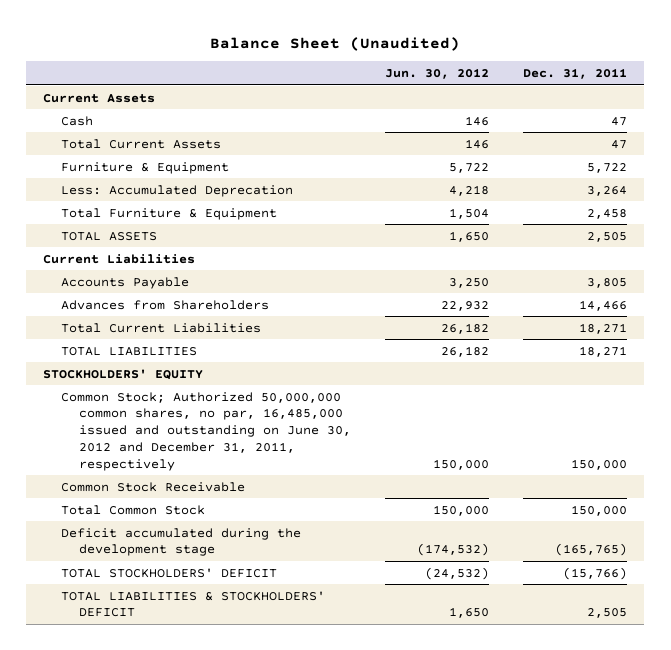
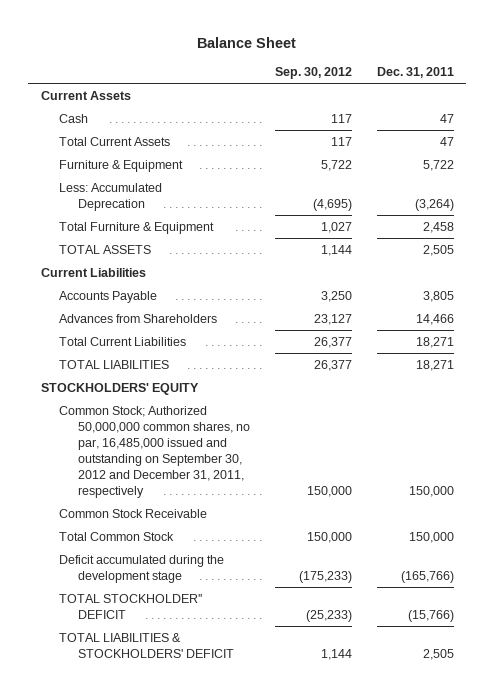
[210,36,461,51] Balance Sheet (Unaudited) -> [197,36,297,48] Balance Sheet
[385,68,490,80] Jun. 30, 2012 -> none
none -> [274,66,352,79] Sep. 30, 2012
[587,185,628,196] 3,264 -> [414,198,454,211] (3,264)
[61,391,352,471] Common Stock; Authorized 50,000,000 common shares, no par, 16,485,000 issued and outstanding on June 30, 2012 and December 31, 2011, respectively -> [59,405,251,499] Common Stock; Authorized 50,000,000 common shares, no par, 16,485,000 issued and outstanding on September 30, 2012 and December 31, 2011, respectively
[555,543,628,557] (165,765) -> [400,570,454,583] (165,766)
[61,567,278,578] TOTAL STOCKHOLDERS' DEFICIT -> [59,593,203,619] TOTAL STOCKHOLDER'' DEFICIT

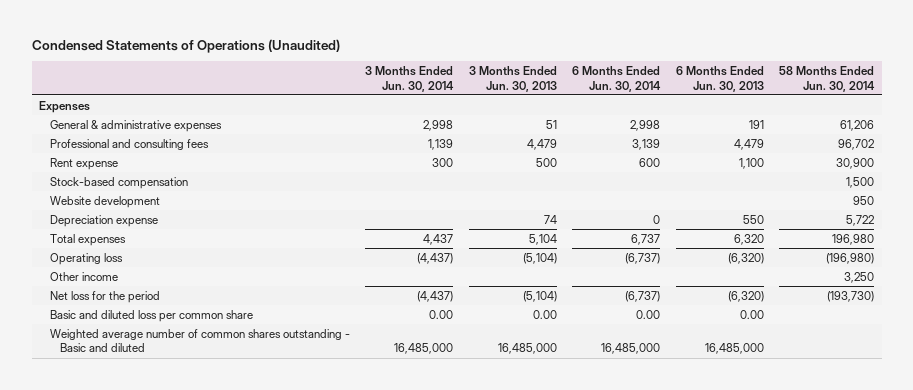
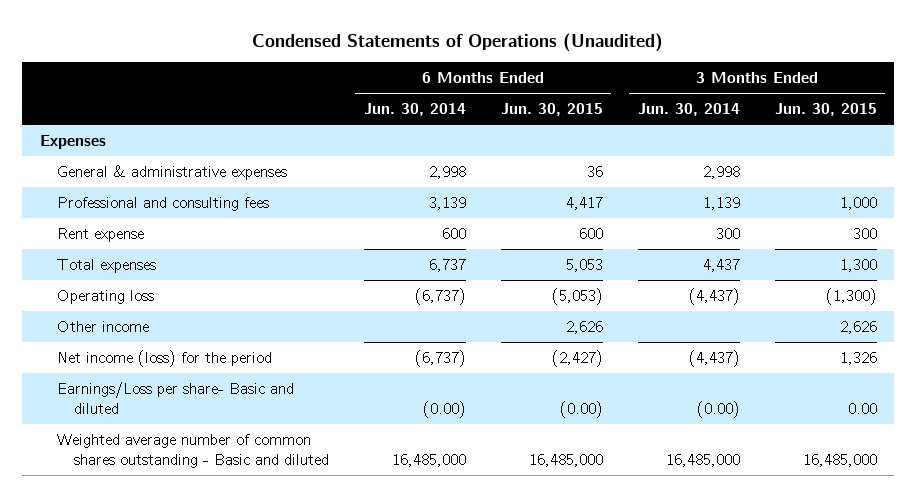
[468,66,557,92] 3 Months Ended Jun. 30, 2013 -> none
[675,66,764,92] 6 Months Ended Jun. 30, 2013 -> none
[779,66,876,92] 58 Months Ended Jun. 30, 2014 -> none
none -> [500,103,603,117] Jun. 30, 2015
none -> [774,103,877,117] Jun. 30, 2015
[49,176,188,189] Stock-based compensation -> none
[49,195,160,208] Website development -> none
[49,214,158,227] Depreciation expense -> none
[49,290,160,303] Net loss for the period -> [56,349,272,367] Net income (loss) for the period
[49,309,253,322] Basic and diluted loss per common share -> [56,381,294,414] Earnings/Loss per share- Basic and diluted
[429,309,454,319] 0.00 -> [696,400,740,418] (0.00)
[636,309,661,319] 0.00 -> [422,400,466,418] (0.00)

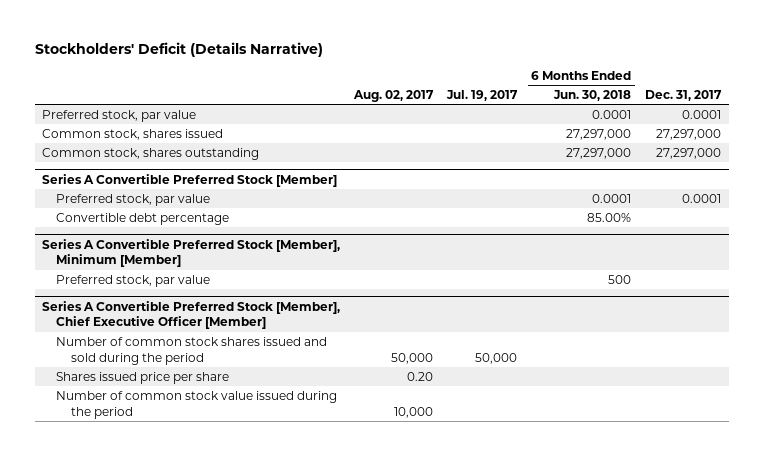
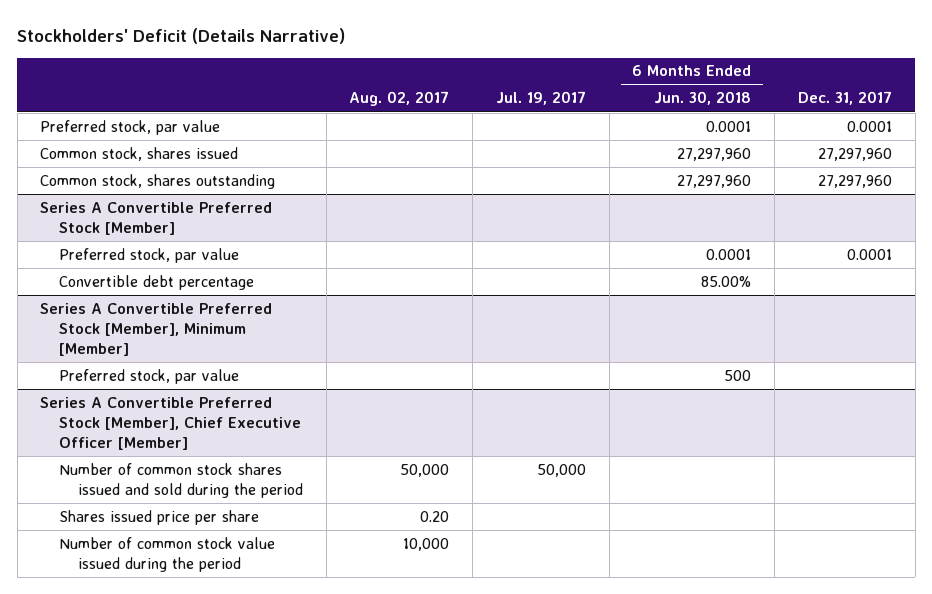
[566,128,632,140] 27,297,000 -> [677,147,752,161] 27,297,960
[656,128,722,140] 27,297,000 -> [817,147,892,161] 27,297,960
[566,147,632,159] 27,297,000 -> [677,174,752,188] 27,297,960
[656,147,722,159] 27,297,000 -> [817,174,892,188] 27,297,960

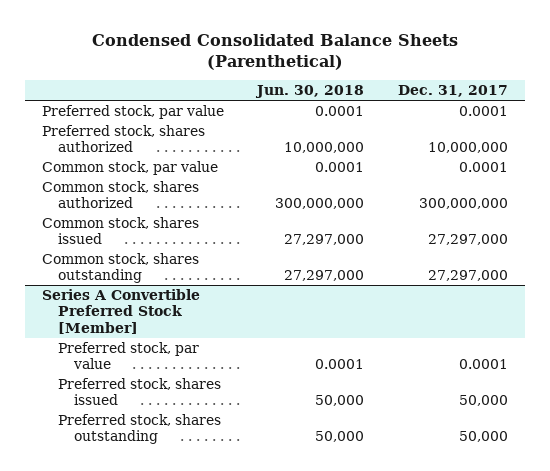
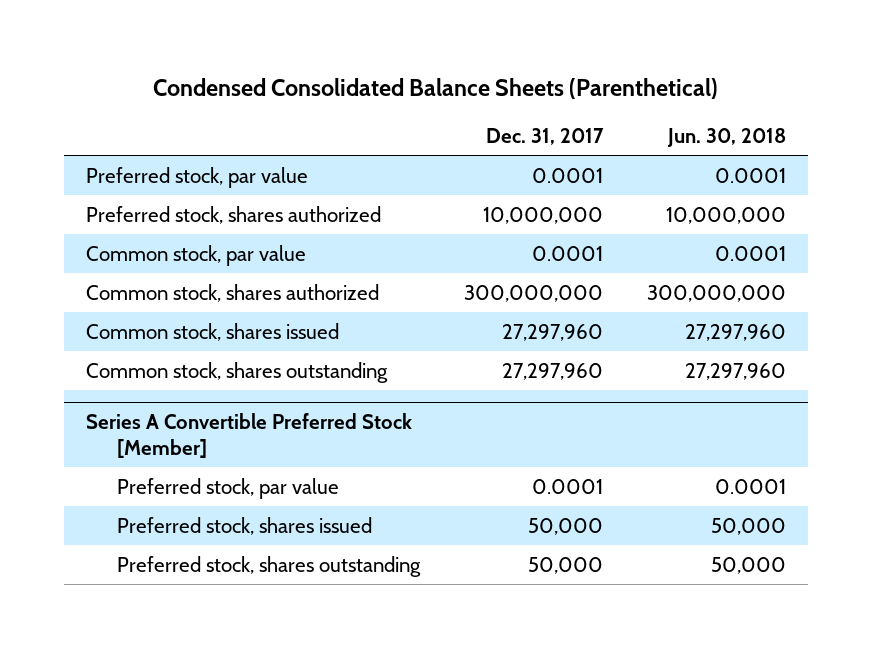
[284,234,365,246] 27,297,000 -> [685,323,787,341] 27,297,960
[428,234,509,246] 27,297,000 -> [502,323,604,341] 27,297,960
[284,270,365,282] 27,297,000 -> [685,362,787,380] 27,297,960
[428,270,509,282] 27,297,000 -> [502,362,604,380] 27,297,960

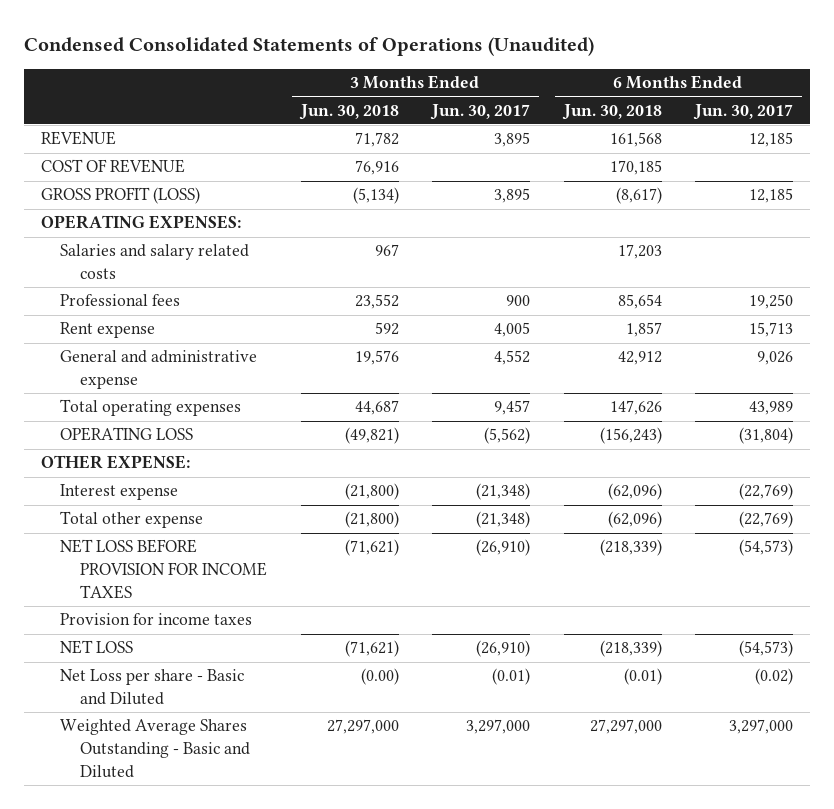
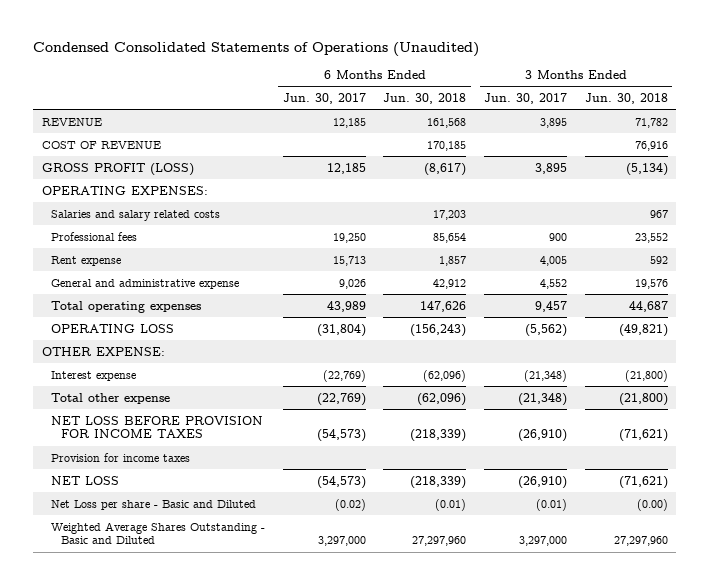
[326,719,399,735] 27,297,000 -> [613,536,668,547] 27,297,960
[589,719,662,735] 27,297,000 -> [412,536,467,547] 27,297,960

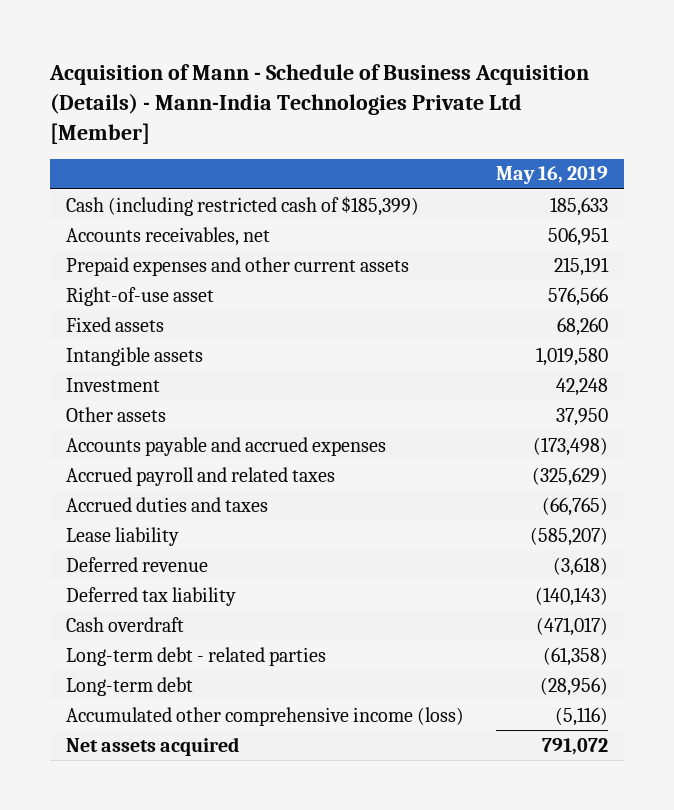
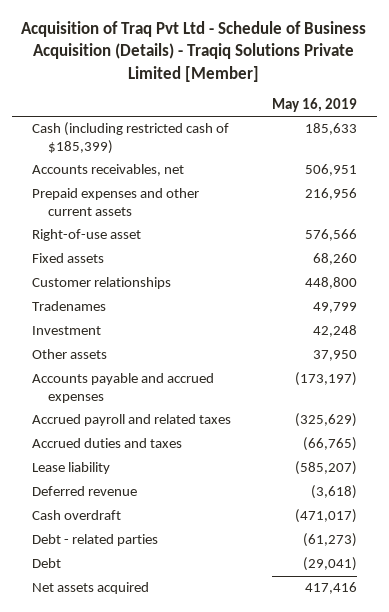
[48,63,589,144] Acquisition of Mann - Schedule of Business Acquisition (Details) - Mann-India Technologies Private Ltd [Member] -> [21,20,367,82] Acquisition of Traq Pvt Ltd - Schedule of Business Acquisition (Details) - Traqiq Solutions Private Limited [Member]
[553,256,609,276] 215,191 -> [304,188,357,201] 216,956
[65,346,203,366] Intangible assets -> none
none -> [31,277,171,290] Customer relationships
none -> [31,301,106,312] Tradenames
[532,436,608,456] (173,498) -> [294,372,357,387] (173,197)
[65,586,236,606] Deferred tax liability -> none
[65,706,464,726] Accumulated other comprehensive income (loss) -> none
[65,646,326,666] Long-term debt - related parties -> [31,534,158,547] Debt - related parties
[542,646,608,666] (61,358) -> [302,533,357,548] (61,273)
[65,676,193,696] Long-term debt -> [31,558,61,569] Debt
[539,676,608,696] (28,956) -> [302,557,357,572] (29,041)
[541,737,608,755] 791,072 -> [304,582,357,595] 417,416

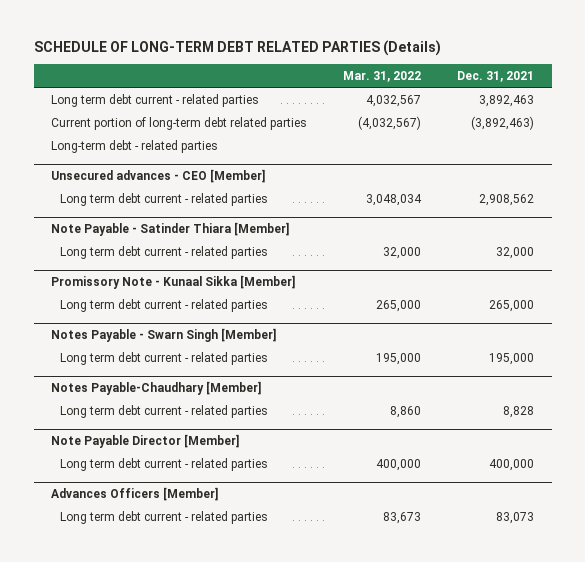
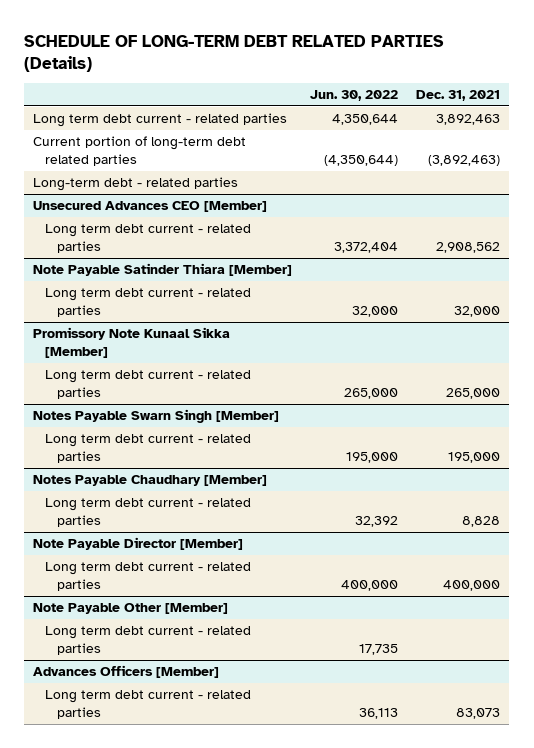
[343,71,422,83] Mar. 31, 2022 -> none
none -> [310,89,399,101] Jun. 30, 2022
[51,169,266,184] Unsecured advances - CEO [Member] -> [33,201,268,213] Unsecured Advances CEO [Member]
[51,222,290,237] Note Payable - Satinder Thiara [Member] -> [33,263,293,277] Note Payable Satinder Thiara [Member]
[51,275,296,290] Promissory Note - Kunaal Sikka [Member] -> [33,327,231,358] Promissory Note Kunaal Sikka [Member]
[51,328,277,343] Notes Payable - Swarn Singh [Member] -> [33,409,280,424] Notes Payable Swarn Singh [Member]
[51,381,262,396] Notes Payable-Chaudhary [Member] -> [33,475,268,487] Notes Payable Chaudhary [Member]
none -> [33,603,229,615] Note Payable Other [Member]
none -> [45,626,252,655] Long term debt current - related parties

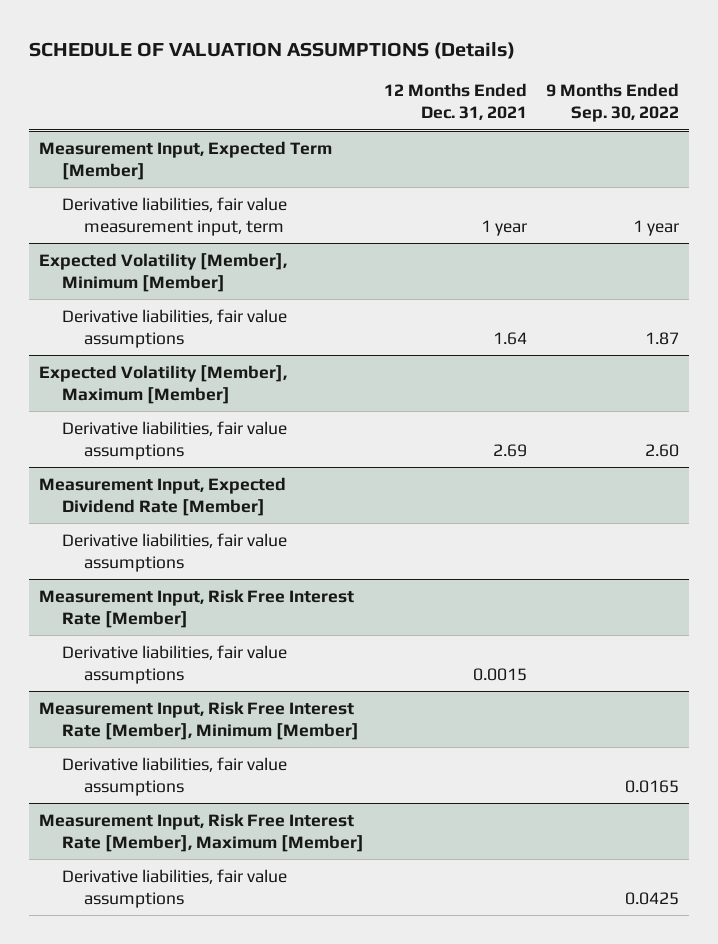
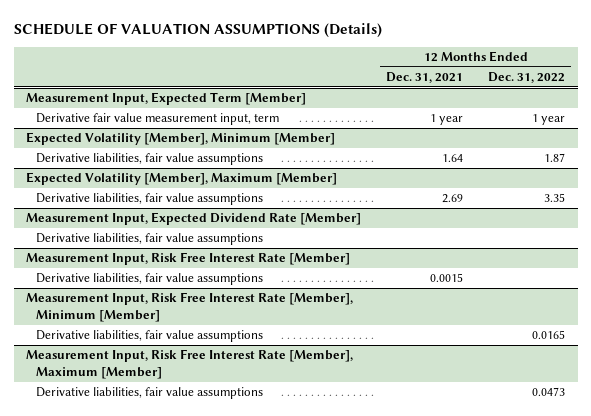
[546,83,680,123] 9 Months Ended Sep. 30, 2022 -> none
none -> [488,72,566,84] Dec. 31, 2022
[61,196,287,236] Derivative liabilities, fair value measurement input, term -> [36,113,280,126] Derivative fair value measurement input, term

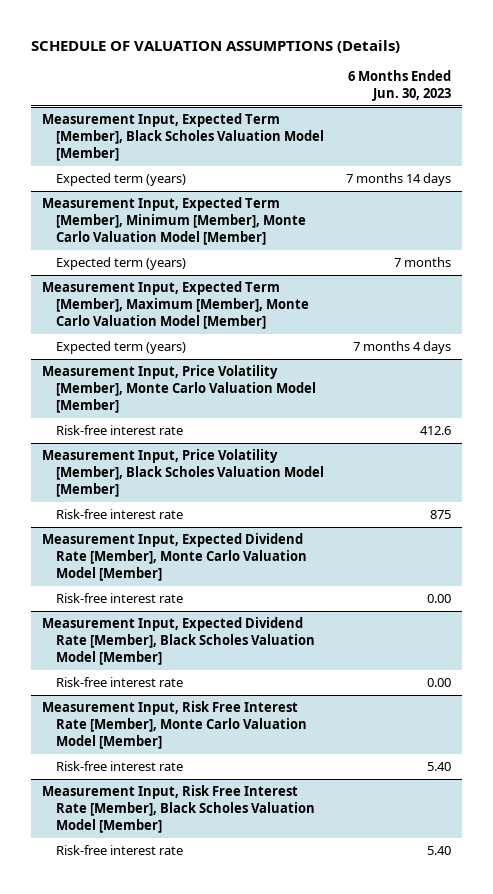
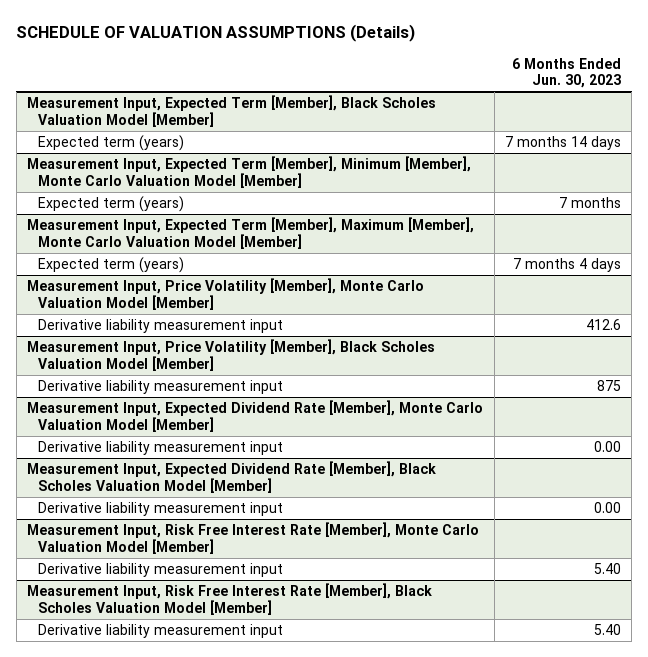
[56,425,184,436] Risk-free interest rate -> [38,319,284,334] Derivative liability measurement input
[56,509,184,520] Risk-free interest rate -> [38,380,284,395] Derivative liability measurement input
[56,593,184,604] Risk-free interest rate -> [38,441,284,456] Derivative liability measurement input
[56,677,184,688] Risk-free interest rate -> [38,502,284,517] Derivative liability measurement input
[56,761,184,772] Risk-free interest rate -> [38,563,284,578] Derivative liability measurement input
[56,845,184,856] Risk-free interest rate -> [38,624,284,639] Derivative liability measurement input

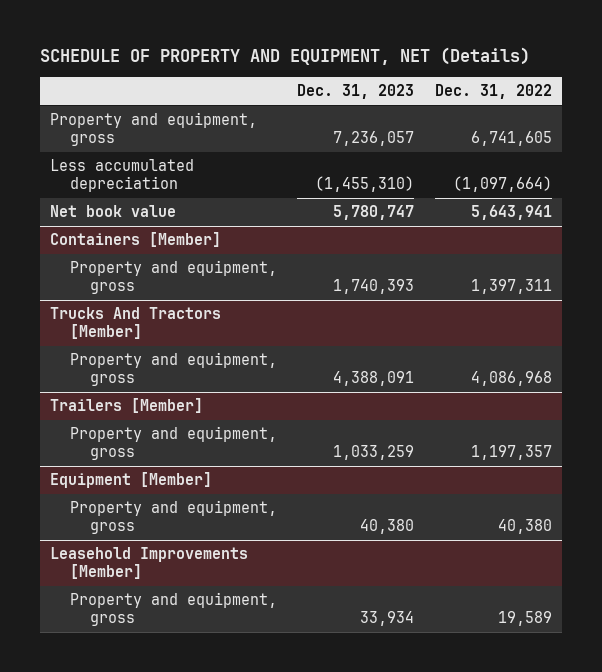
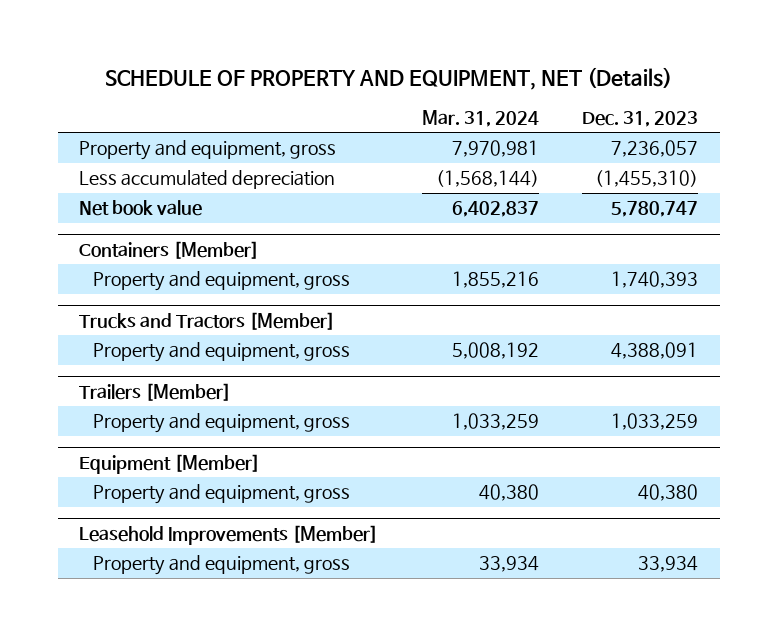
[434,84,552,100] Dec. 31, 2022 -> none
none -> [421,109,539,127] Mar. 31, 2024
[50,307,222,340] Trucks And Tractors [Member] -> [79,311,336,330] Trucks and Tractors [Member]

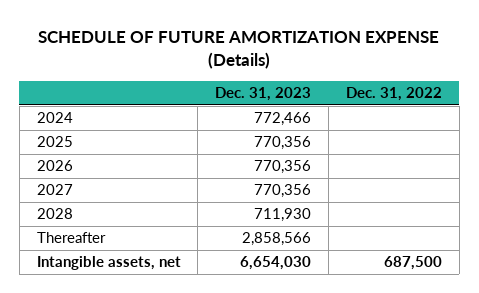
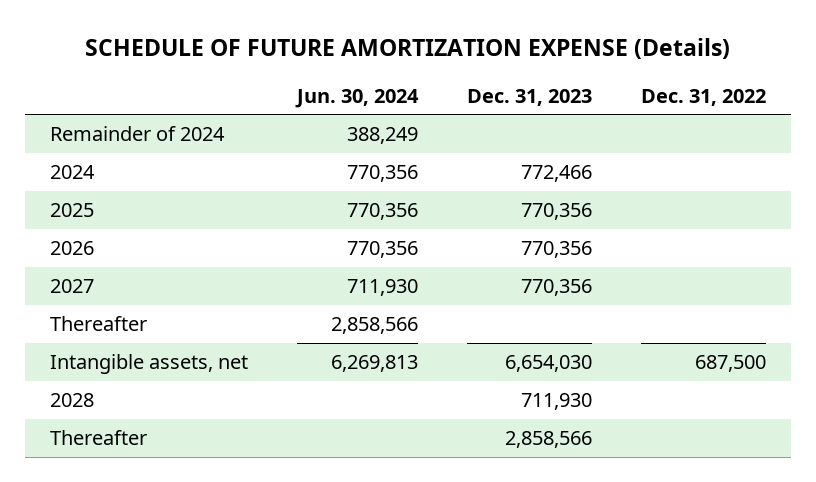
none -> [295,88,420,108] Jun. 30, 2024
none -> [49,126,225,142] Remainder of 2024
none -> [49,316,147,332] Thereafter
[36,256,181,271] Intangible assets, net -> [49,354,248,375] Intangible assets, net

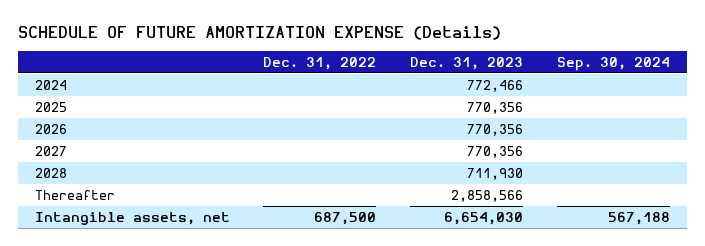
[295,88,420,108] Jun. 30, 2024 -> none
none -> [557,56,671,71] Sep. 30, 2024
[49,126,225,142] Remainder of 2024 -> none
[49,316,147,332] Thereafter -> none
[49,354,248,375] Intangible assets, net -> [34,211,230,225] Intangible assets, net

